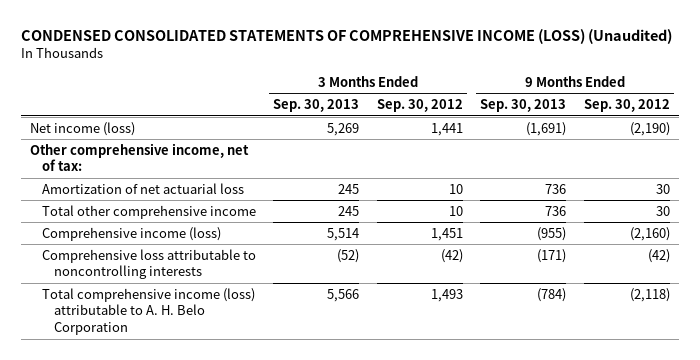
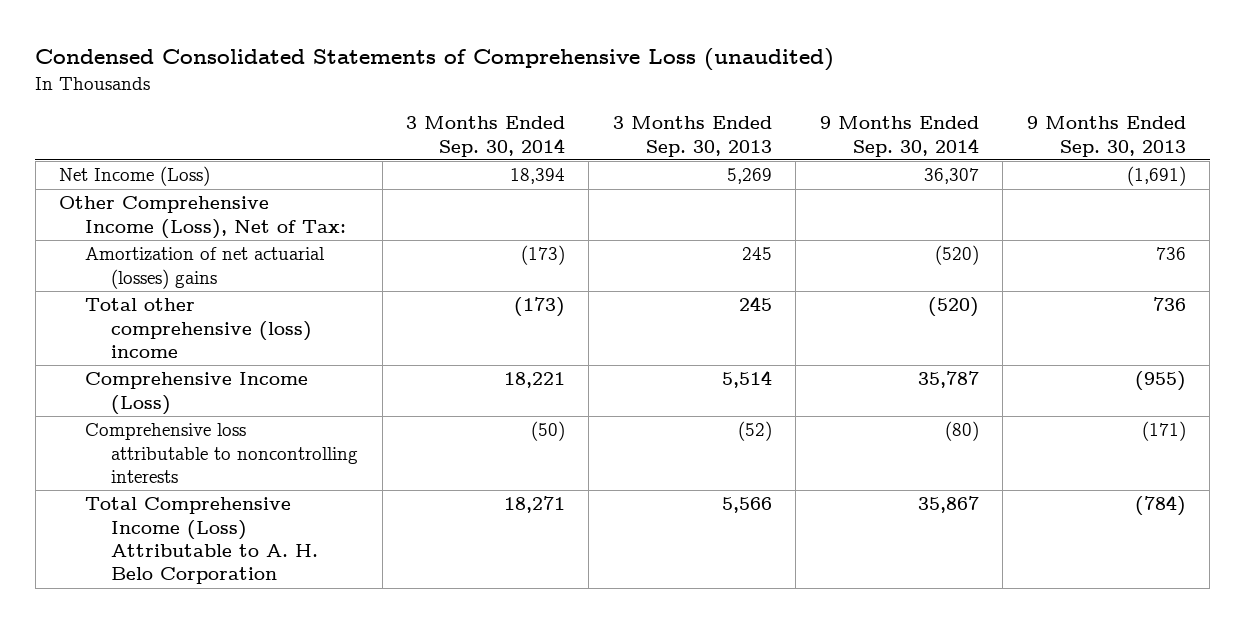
[21,28,673,44] CONDENSED CONSOLIDATED STATEMENTS OF COMPREHENSIVE INCOME (LOSS) (Unaudited) -> [35,48,835,72] Condensed Consolidated Statements of Comprehensive Loss (unaudited)
[376,99,463,113] Sep. 30, 2012 -> none
[584,99,671,113] Sep. 30, 2012 -> none
none -> [405,116,565,157] 3 Months Ended Sep. 30, 2014
none -> [819,116,979,157] 9 Months Ended Sep. 30, 2014
[29,121,135,136] Net income (loss) -> [58,166,210,187] Net Income (Loss)
[29,142,249,172] Other comprehensive income, net of tax: -> [58,196,347,239] Other Comprehensive Income (Loss), Net of Tax:
[41,182,244,194] Amortization of net actuarial loss -> [85,247,326,289] Amortization of net actuarial (losses) gains
[41,204,256,219] Total other comprehensive income -> [85,298,313,359] Total other comprehensive (loss) income
[41,226,221,241] Comprehensive income (loss) -> [85,372,309,415] Comprehensive Income (Loss)
[41,287,255,336] Total comprehensive income (loss) attributable to A. H. Belo Corporation -> [85,497,319,585] Total Comprehensive Income (Loss) Attributable to A. H. Belo Corporation

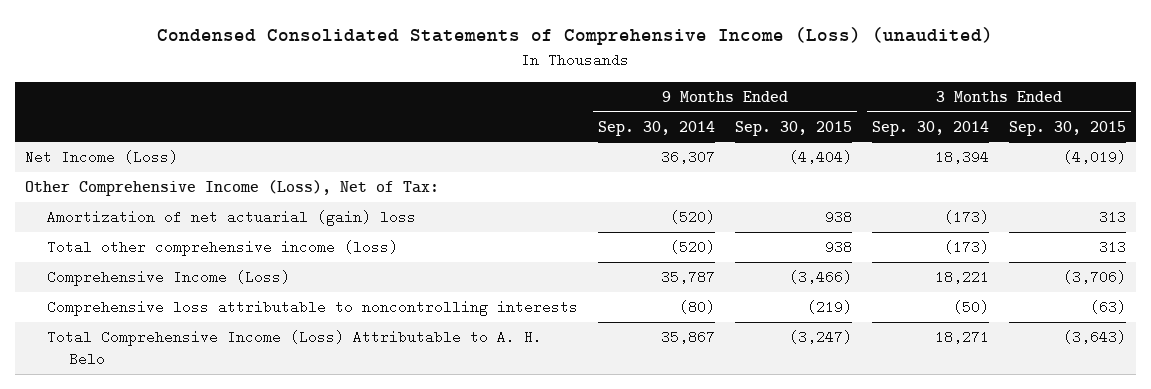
[35,48,835,72] Condensed Consolidated Statements of Comprehensive Loss (unaudited) -> [157,27,994,46] Condensed Consolidated Statements of Comprehensive Income (Loss) (unaudited)
[612,116,772,157] 3 Months Ended Sep. 30, 2013 -> none
[1026,116,1186,157] 9 Months Ended Sep. 30, 2013 -> none
none -> [735,120,853,136] Sep. 30, 2015
none -> [1009,120,1127,136] Sep. 30, 2015
[85,247,326,289] Amortization of net actuarial (losses) gains -> [46,210,416,227] Amortization of net actuarial (gain) loss
[85,298,313,359] Total other comprehensive (loss) income -> [46,240,398,257] Total other comprehensive income (loss)
[85,497,319,585] Total Comprehensive Income (Loss) Attributable to A. H. Belo Corporation -> [46,330,542,367] Total Comprehensive Income (Loss) Attributable to A. H. Belo

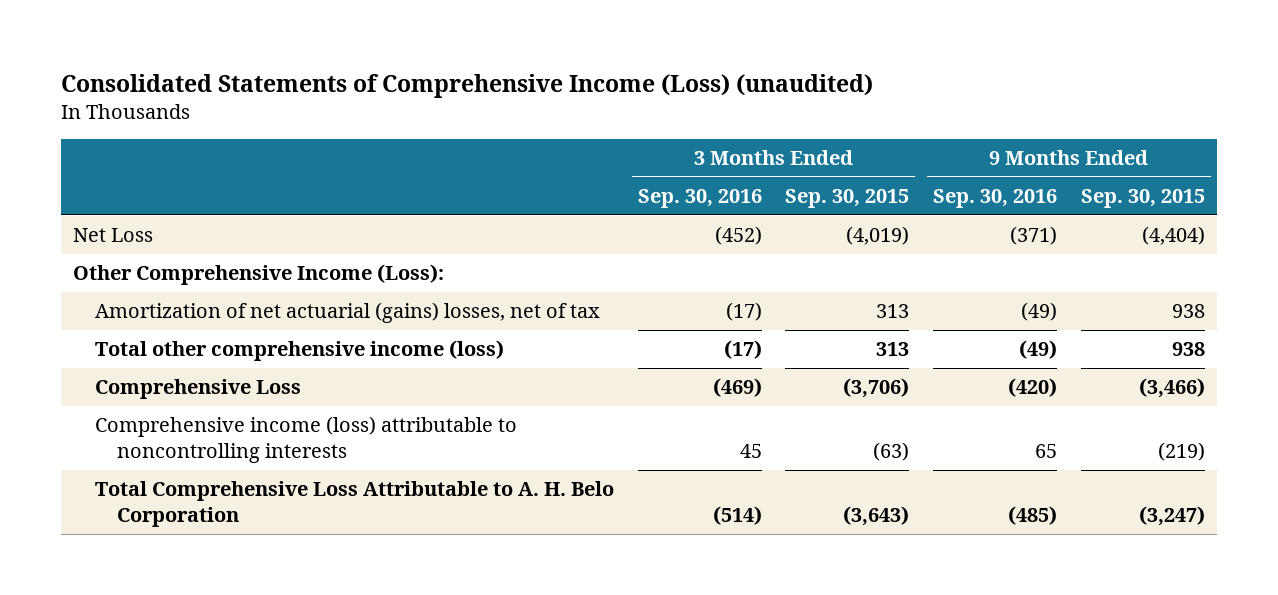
[157,27,994,46] Condensed Consolidated Statements of Comprehensive Income (Loss) (unaudited) -> [60,73,873,98] Consolidated Statements of Comprehensive Income (Loss) (unaudited)
[598,120,716,136] Sep. 30, 2014 -> none
[872,120,990,136] Sep. 30, 2014 -> none
none -> [637,189,762,209] Sep. 30, 2016
none -> [933,189,1058,209] Sep. 30, 2016
[24,150,178,165] Net Income (Loss) -> [72,228,153,243] Net Loss
[24,180,439,197] Other Comprehensive Income (Loss), Net of Tax: -> [72,264,444,286] Other Comprehensive Income (Loss):
[46,210,416,227] Amortization of net actuarial (gain) loss -> [95,302,601,324] Amortization of net actuarial (gains) losses, net of tax
[46,270,290,287] Comprehensive Income (Loss) -> [95,379,302,400] Comprehensive Loss
[46,300,578,317] Comprehensive loss attributable to noncontrolling interests -> [95,416,518,463] Comprehensive income (loss) attributable to noncontrolling interests
[46,330,542,367] Total Comprehensive Income (Loss) Attributable to A. H. Belo -> [95,481,615,527] Total Comprehensive Loss Attributable to A. H. Belo Corporation

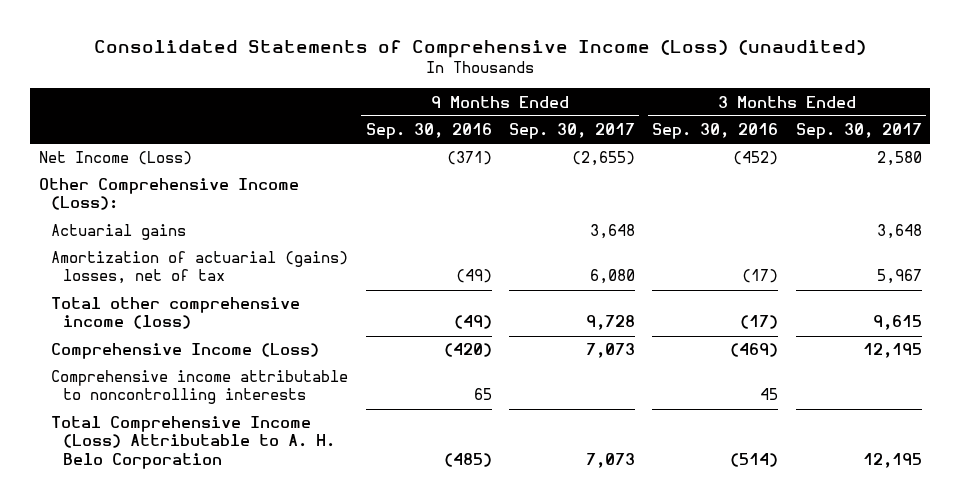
[785,189,910,209] Sep. 30, 2015 -> none
[1080,189,1205,209] Sep. 30, 2015 -> none
none -> [508,123,635,140] Sep. 30, 2017
none -> [795,123,922,140] Sep. 30, 2017
[72,228,153,243] Net Loss -> [38,151,192,166] Net Income (Loss)
none -> [51,224,187,241] Actuarial gains
[95,302,601,324] Amortization of net actuarial (gains) losses, net of tax -> [51,251,349,285] Amortization of actuarial (gains) losses, net of tax
[95,379,302,400] Comprehensive Loss -> [51,343,320,360] Comprehensive Income (Loss)
[95,416,518,463] Comprehensive income (loss) attributable to noncontrolling interests -> [51,370,349,405] Comprehensive income attributable to noncontrolling interests
[95,481,615,527] Total Comprehensive Loss Attributable to A. H. Belo Corporation -> [51,416,336,469] Total Comprehensive Income (Loss) Attributable to A. H. Belo Corporation

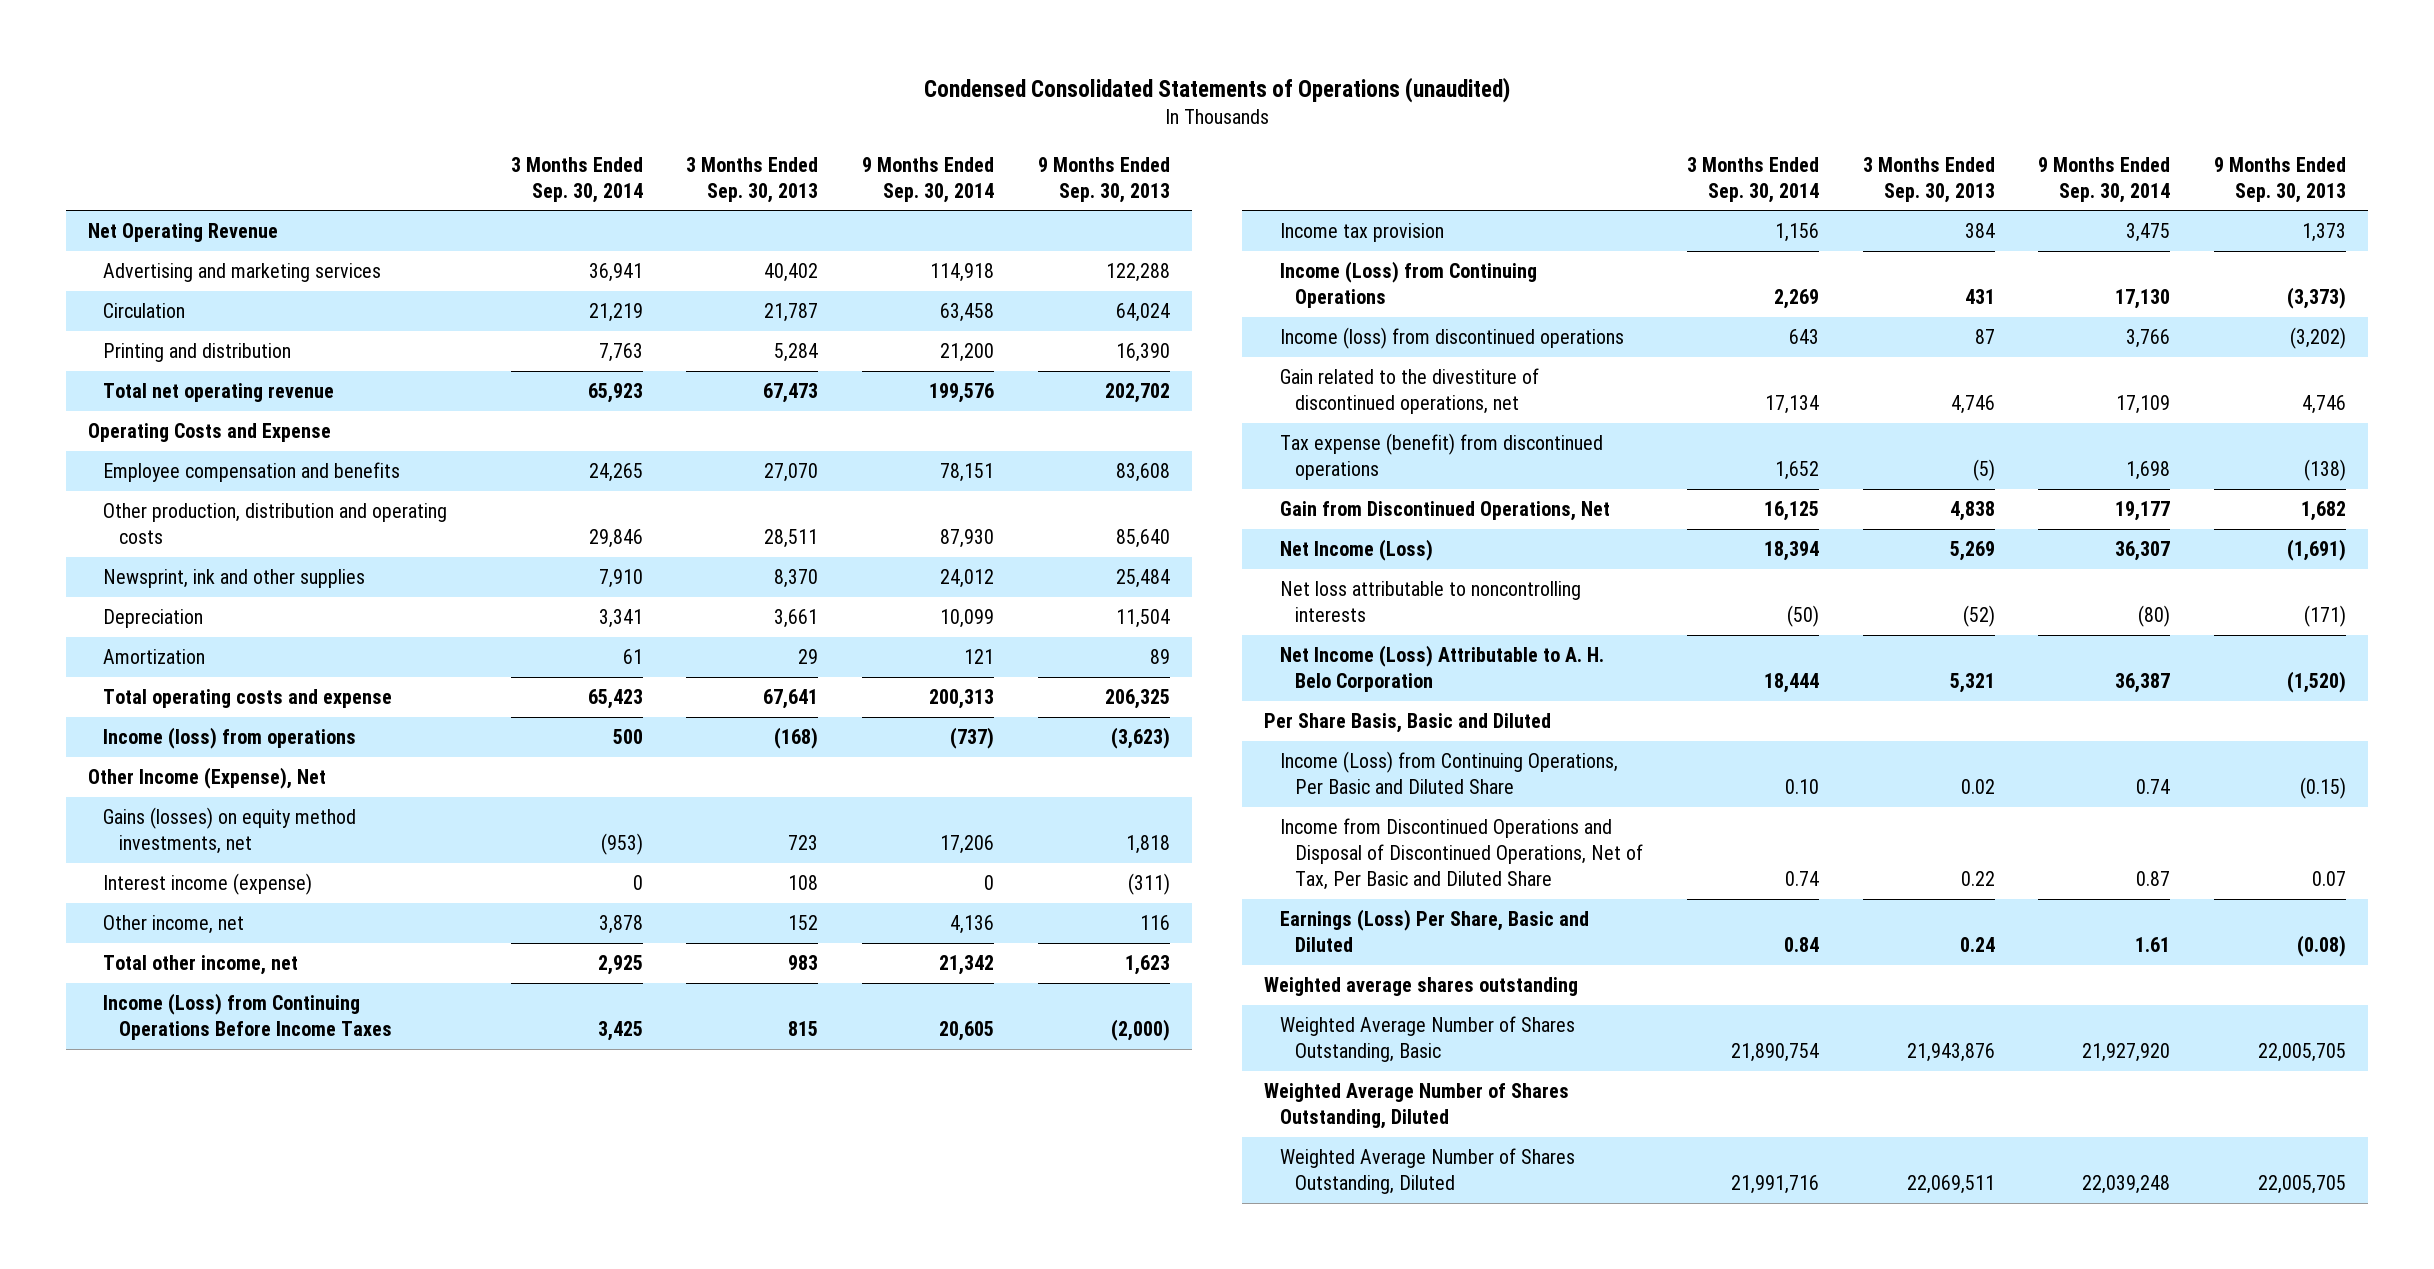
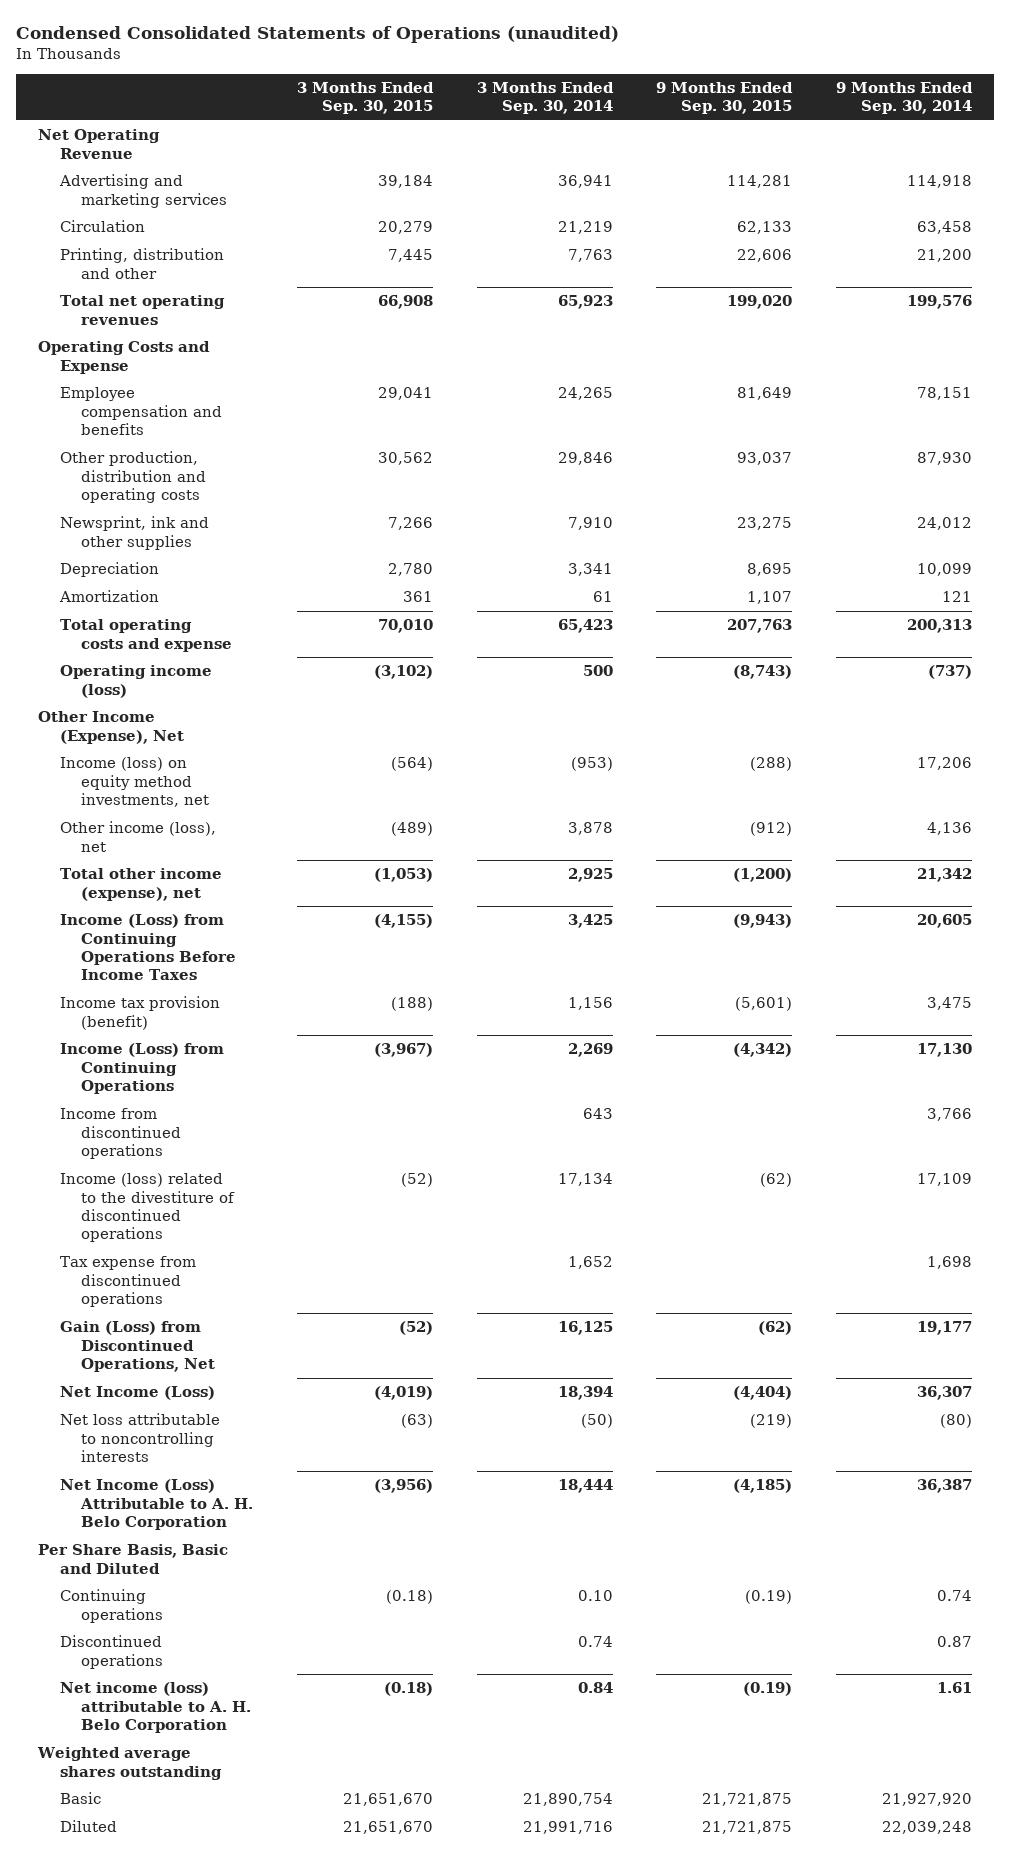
[686,156,819,203] 3 Months Ended Sep. 30, 2013 -> none
[1037,156,1170,203] 9 Months Ended Sep. 30, 2013 -> none
none -> [297,81,435,115] 3 Months Ended Sep. 30, 2015
none -> [656,81,794,115] 9 Months Ended Sep. 30, 2015
[103,343,292,363] Printing and distribution -> [59,248,224,279] Printing, distribution and other
[103,383,335,403] Total net operating revenue -> [59,295,225,325] Total net operating revenues
[103,727,357,750] Income (loss) from operations -> [59,665,212,698] Operating income (loss)
[103,873,313,896] Interest income (expense) -> none
[103,807,357,855] Gains (losses) on equity method investments, net -> [59,757,210,807] Income (loss) on equity method investments, net
[103,915,245,935] Other income, net -> [59,821,216,852] Other income (loss), net
[103,955,299,976] Total other income, net -> [59,868,222,901] Total other income (expense), net
[1279,223,1444,243] Income tax provision -> [59,996,220,1030] Income tax provision (benefit)
[1279,327,1624,350] Income (loss) from discontinued operations -> [59,1108,182,1159] Income from discontinued operations
[1279,368,1539,415] Gain related to the divestiture of discontinued operations, net -> [59,1173,236,1243] Income (loss) related to the divestiture of discontinued operations
[1279,433,1603,481] Tax expense (benefit) from discontinued operations -> [59,1256,196,1307] Tax expense from discontinued operations
[1279,501,1610,522] Gain from Discontinued Operations, Net -> [59,1321,216,1372] Gain (Loss) from Discontinued Operations, Net
[1279,751,1618,795] Income (Loss) from Continuing Operations, Per Basic and Diluted Share -> [59,1589,164,1623] Continuing operations
[1279,818,1644,890] Income from Discontinued Operations and Disposal of Discontinued Operations, Net of Tax, Per Basic and Diluted Share -> [59,1635,164,1669] Discontinued operations
[1279,909,1589,953] Earnings (Loss) Per Share, Basic and Diluted -> [59,1682,252,1733] Net income (loss) attributable to A. H. Belo Corporation
[1263,1083,1569,1130] Weighted Average Number of Shares Outstanding, Diluted -> none
[1279,1016,1575,1063] Weighted Average Number of Shares Outstanding, Basic -> [59,1792,101,1805] Basic
[1279,1148,1575,1195] Weighted Average Number of Shares Outstanding, Diluted -> [59,1820,117,1833] Diluted

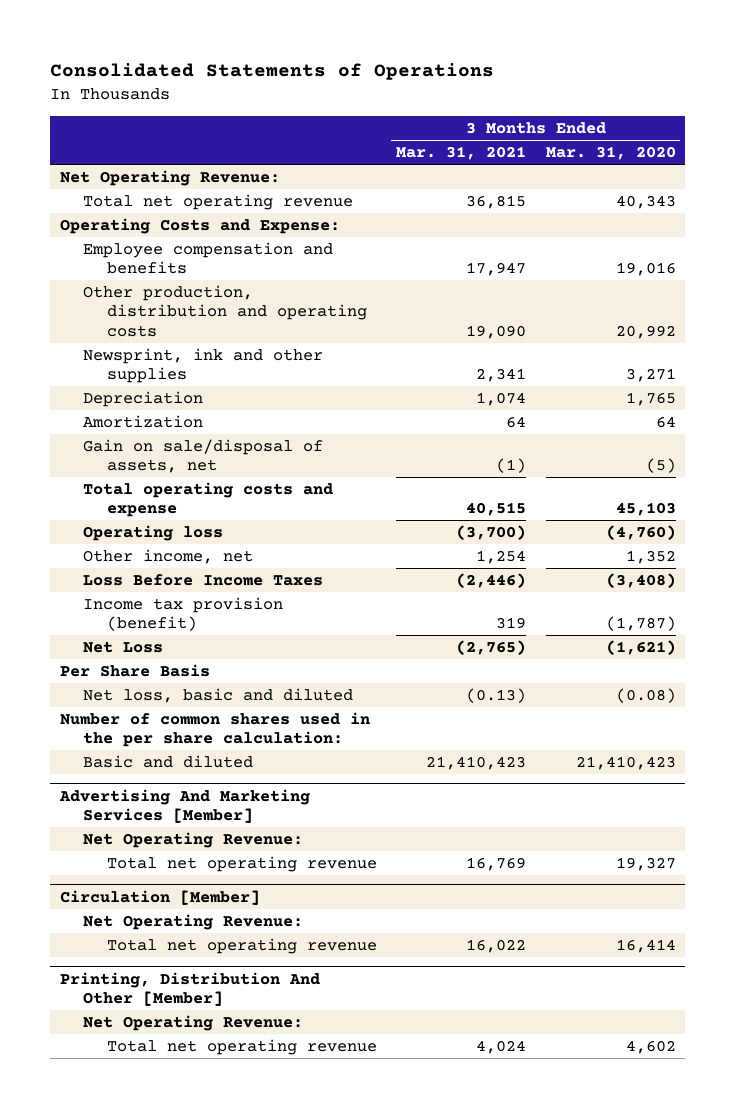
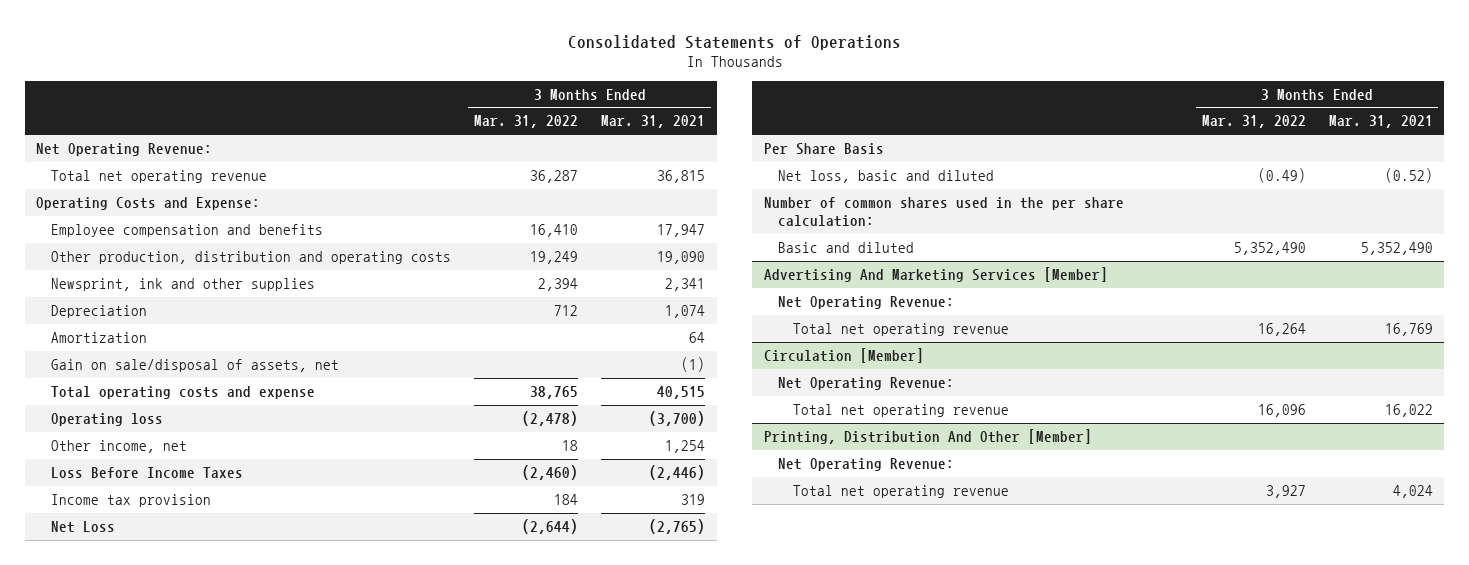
[545,146,676,161] Mar. 31, 2020 -> none
none -> [474,115,579,129] Mar. 31, 2022
[83,596,284,632] Income tax provision (benefit) -> [50,493,211,507] Income tax provision
[466,687,527,703] (0.13) -> [1384,167,1433,183] (0.52)
[426,755,527,770] 21,410,423 -> [1360,241,1433,255] 5,352,490

